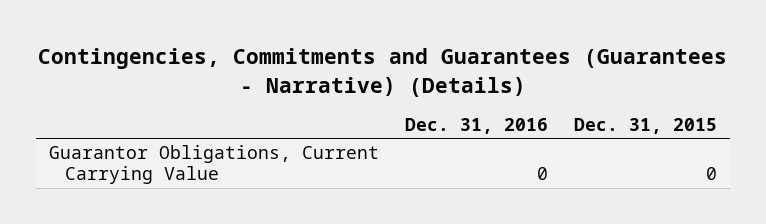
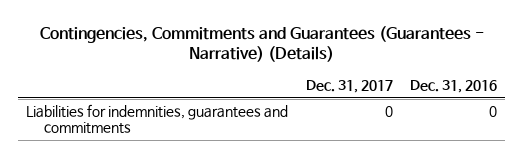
[573,117,717,134] Dec. 31, 2015 -> none
none -> [305,80,393,94] Dec. 31, 2017
[49,145,380,185] Guarantor Obligations, Current Carrying Value -> [26,104,289,134] Liabilities for indemnities, guarantees and commitments

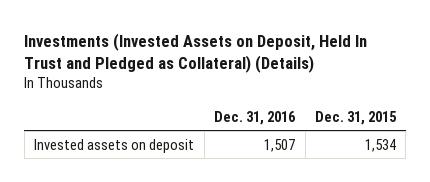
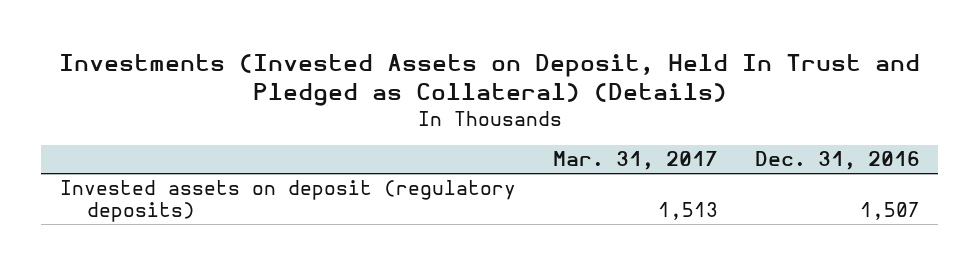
[315,110,398,125] Dec. 31, 2015 -> none
none -> [552,151,718,171] Mar. 31, 2017
[34,138,195,153] Invested assets on deposit -> [59,180,516,223] Invested assets on deposit (regulatory deposits)

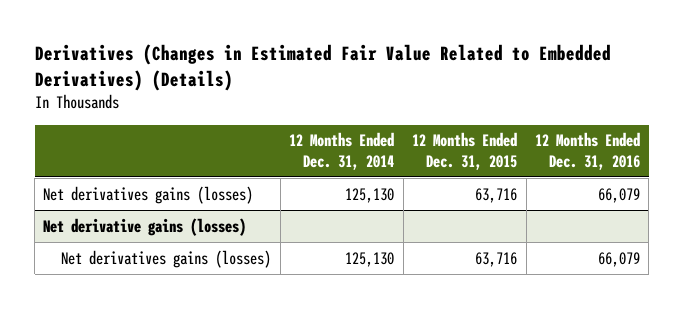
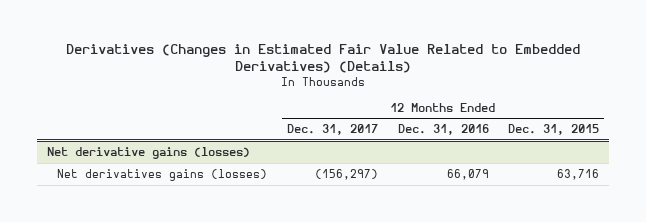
[289,132,395,170] 12 Months Ended Dec. 31, 2014 -> none
none -> [286,124,378,136] Dec. 31, 2017
[43,185,254,204] Net derivatives gains (losses) -> none

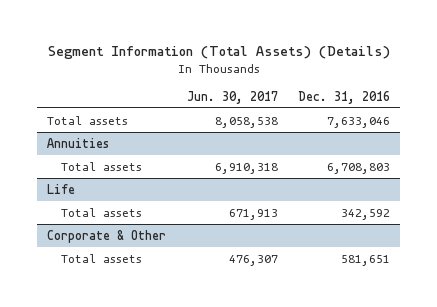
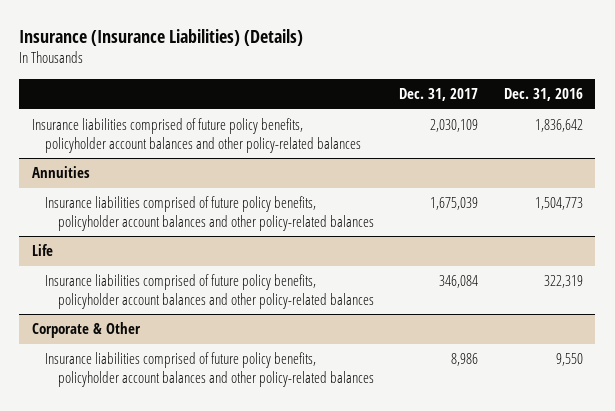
[47,45,390,59] Segment Information (Total Assets) (Details) -> [19,28,304,46] Insurance (Insurance Liabilities) (Details)
[186,90,278,104] Jun. 30, 2017 -> none
none -> [399,88,479,102] Dec. 31, 2017
[47,115,129,125] Total assets -> none
none -> [31,118,361,153] Insurance liabilities comprised of future policy benefits, policyholder account balances and other policy-related balances
[60,161,142,171] Total assets -> none
none -> [44,196,374,231] Insurance liabilities comprised of future policy benefits, policyholder account balances and other policy-related balances
[60,207,142,217] Total assets -> none
none -> [44,274,374,309] Insurance liabilities comprised of future policy benefits, policyholder account balances and other policy-related balances
[60,253,142,263] Total assets -> none
none -> [44,352,374,387] Insurance liabilities comprised of future policy benefits, policyholder account balances and other policy-related balances

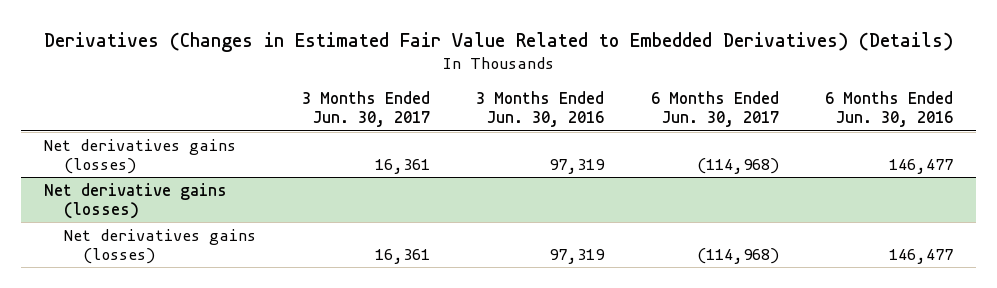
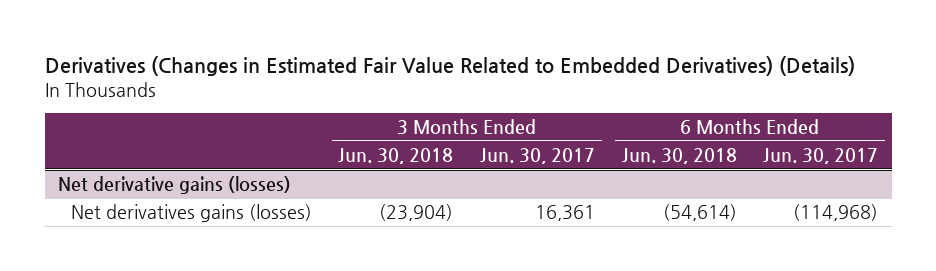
[476,91,605,128] 3 Months Ended Jun. 30, 2016 -> none
[825,91,954,128] 6 Months Ended Jun. 30, 2016 -> none
none -> [338,147,454,164] Jun. 30, 2018
none -> [621,147,737,164] Jun. 30, 2018
[44,138,237,174] Net derivatives gains (losses) -> none

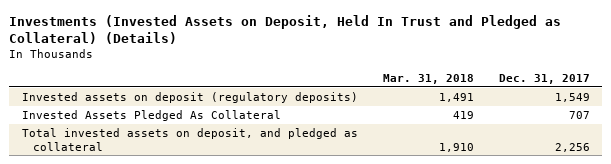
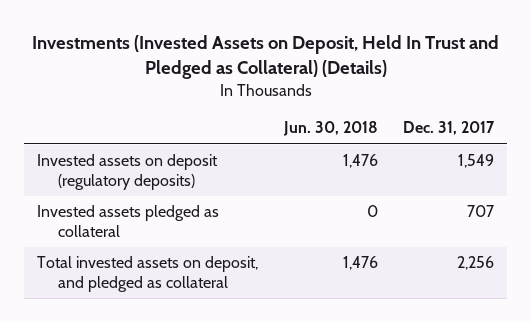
[382,74,474,85] Mar. 31, 2018 -> none
none -> [282,121,378,137] Jun. 30, 2018
[21,109,281,121] Invested Assets Pledged As Collateral -> [37,205,220,238] Invested assets pledged as collateral

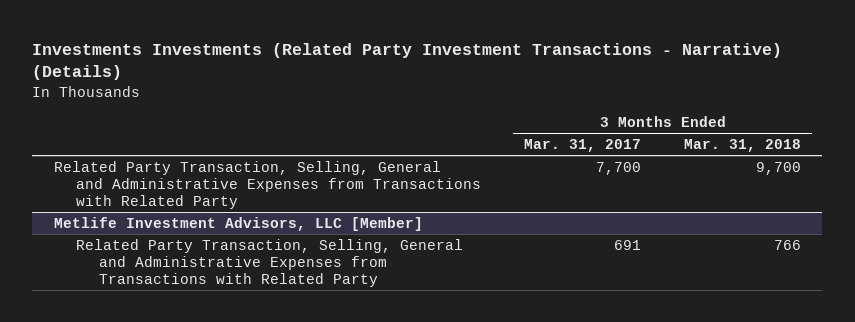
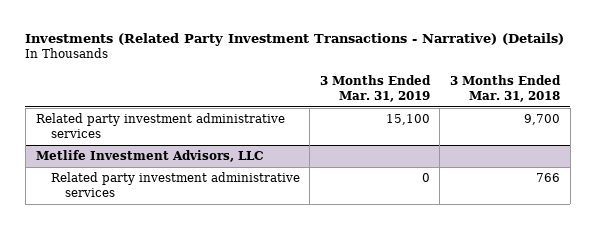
[32,42,783,81] Investments Investments (Related Party Investment Transactions - Narrative) (Details) -> [25,33,565,47] Investments (Related Party Investment Transactions - Narrative) (Details)
[524,139,642,153] Mar. 31, 2017 -> none
none -> [319,75,431,102] 3 Months Ended Mar. 31, 2019
[53,160,482,209] Related Party Transaction, Selling, General and Administrative Expenses from Transactions with Related Party -> [35,113,285,138] Related party investment administrative services
[53,216,423,231] Metlife Investment Advisors, LLC [Member] -> [35,150,264,163] Metlife Investment Advisors, LLC
[76,238,464,287] Related Party Transaction, Selling, General and Administrative Expenses from Transactions with Related Party -> [50,172,300,197] Related party investment administrative services

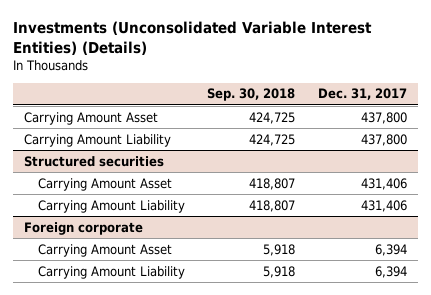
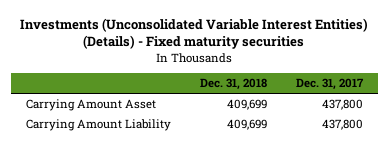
[13,20,373,55] Investments (Unconsolidated Variable Interest Entities) (Details) -> [20,17,369,50] Investments (Unconsolidated Variable Interest Entities) (Details) - Fixed maturity securities
[207,88,296,102] Sep. 30, 2018 -> none
none -> [199,78,267,91] Dec. 31, 2018
[24,155,165,167] Structured securities -> none
[37,177,172,191] Carrying Amount Asset -> none
[37,199,185,213] Carrying Amount Liability -> none
[24,221,144,235] Foreign corporate -> none
[37,243,172,257] Carrying Amount Asset -> none
[37,265,185,279] Carrying Amount Liability -> none

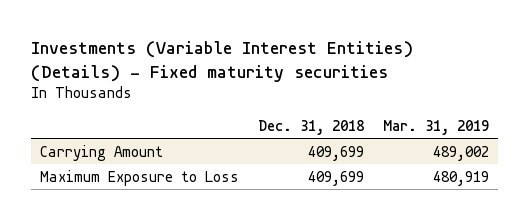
[20,17,369,50] Investments (Unconsolidated Variable Interest Entities) (Details) - Fixed maturity securities -> [30,41,413,82] Investments (Variable Interest Entities) (Details) - Fixed maturity securities
[296,78,365,91] Dec. 31, 2017 -> none
none -> [382,119,489,135] Mar. 31, 2019
[25,99,156,112] Carrying Amount Asset -> [40,144,164,161] Carrying Amount
[25,119,171,132] Carrying Amount Liability -> [40,169,240,186] Maximum Exposure to Loss

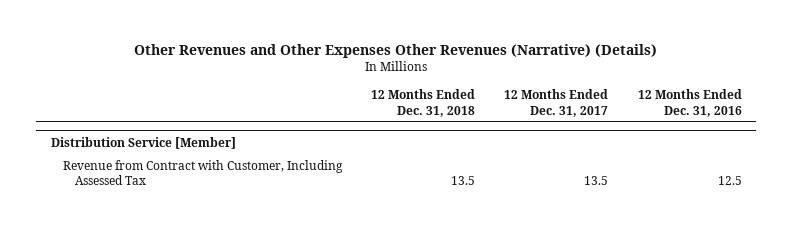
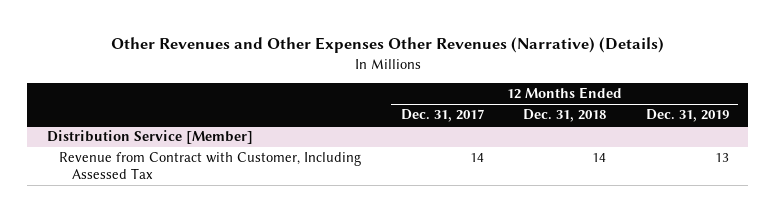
[637,89,742,117] 12 Months Ended Dec. 31, 2016 -> none
none -> [645,109,729,123] Dec. 31, 2019
[451,176,476,186] 13.5 -> [592,153,607,163] 14
[584,176,609,186] 13.5 -> [469,153,484,163] 14

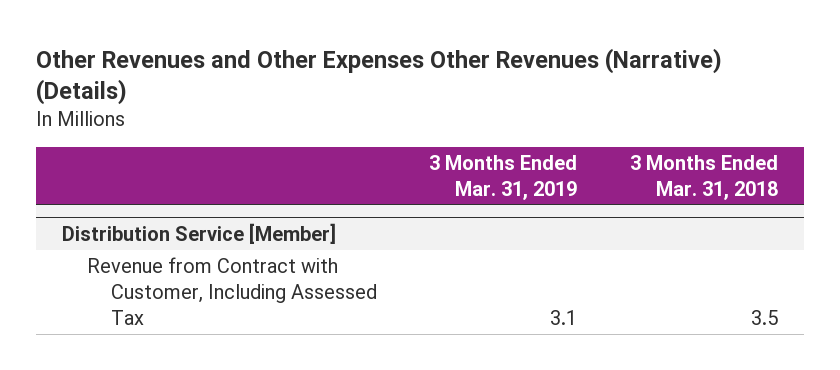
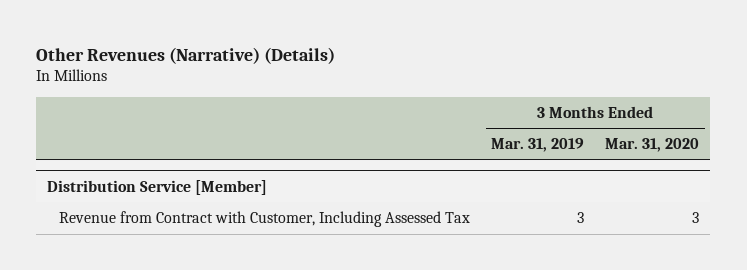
[36,47,723,105] Other Revenues and Other Expenses Other Revenues (Narrative) (Details) -> [36,46,336,64] Other Revenues (Narrative) (Details)
[629,154,778,200] 3 Months Ended Mar. 31, 2018 -> none
none -> [605,138,700,153] Mar. 31, 2020
[550,309,578,325] 3.1 -> [577,212,585,224] 3

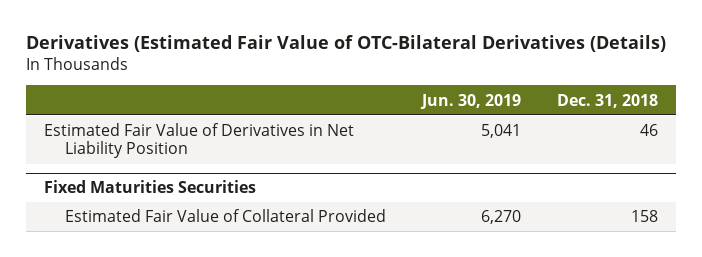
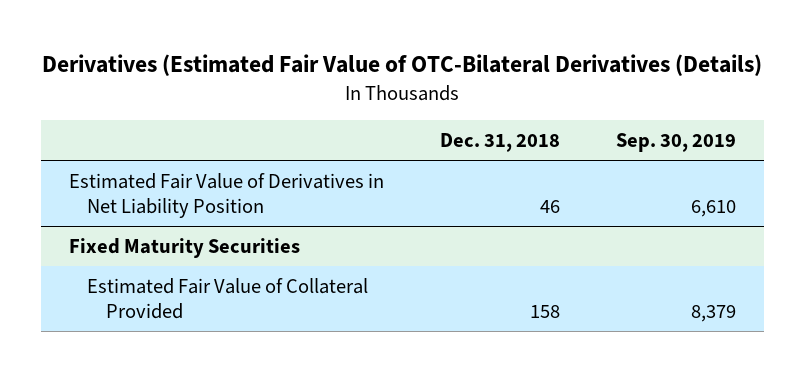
[420,93,522,109] Jun. 30, 2019 -> none
none -> [615,133,736,153] Sep. 30, 2019
[43,180,256,194] Fixed Maturities Securities -> [68,237,300,258] Fixed Maturity Securities

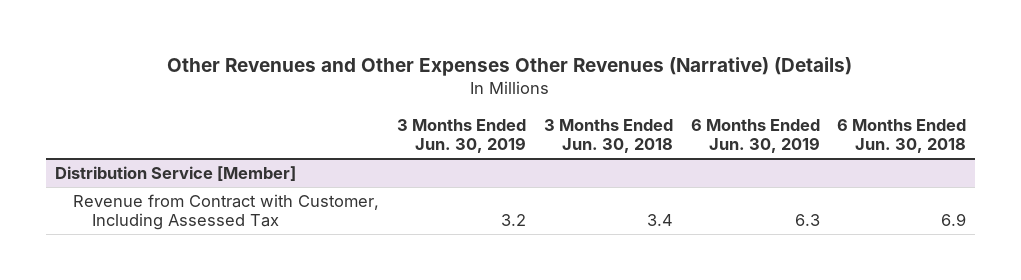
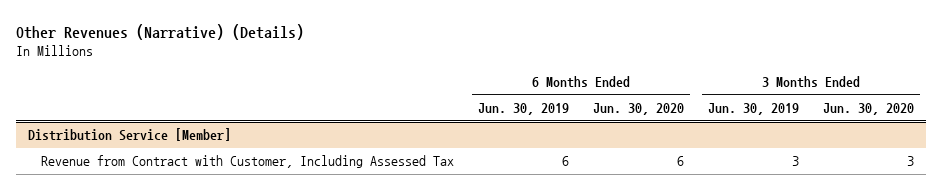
[167,56,853,76] Other Revenues and Other Expenses Other Revenues (Narrative) (Details) -> [16,24,305,41] Other Revenues (Narrative) (Details)
[543,118,673,154] 3 Months Ended Jun. 30, 2018 -> none
[837,118,967,154] 6 Months Ended Jun. 30, 2018 -> none
none -> [593,103,685,116] Jun. 30, 2020
none -> [823,103,915,116] Jun. 30, 2020
[501,214,527,227] 3.2 -> [792,156,800,167] 3
[794,214,820,227] 6.3 -> [562,156,570,167] 6

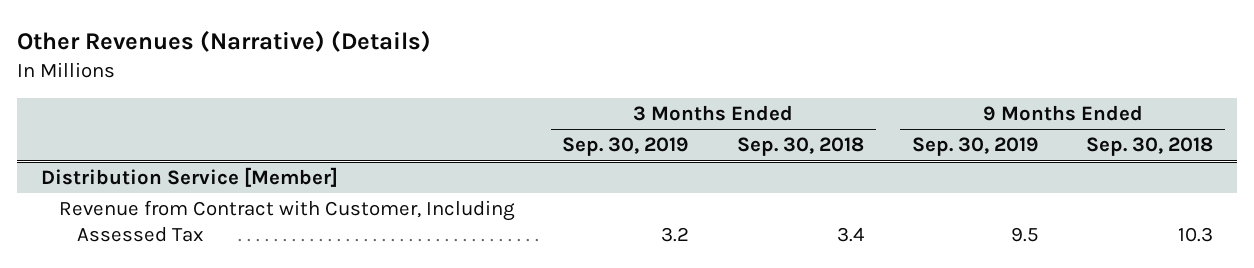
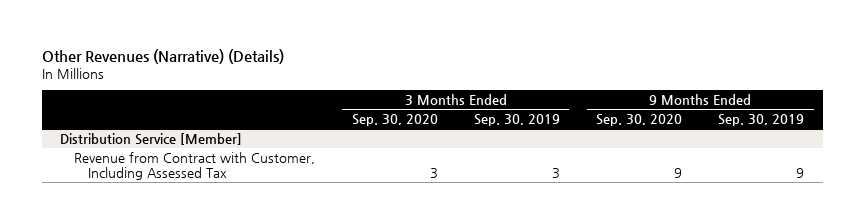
[737,137,865,157] Sep. 30, 2018 -> none
[1086,137,1214,157] Sep. 30, 2018 -> none
none -> [351,114,438,127] Sep. 30, 2020
none -> [596,114,683,127] Sep. 30, 2020
[661,227,690,243] 3.2 -> [551,167,560,179] 3
[1010,227,1039,243] 9.5 -> [796,167,805,178] 9

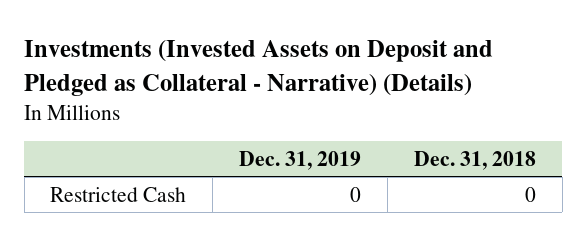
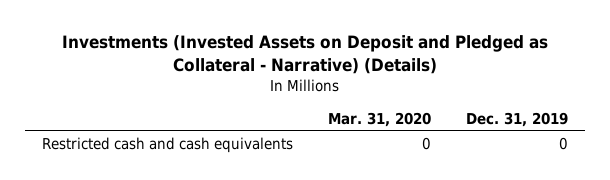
[414,150,537,170] Dec. 31, 2018 -> none
none -> [328,111,432,127] Mar. 31, 2020
[50,186,187,202] Restricted Cash -> [42,136,294,153] Restricted cash and cash equivalents

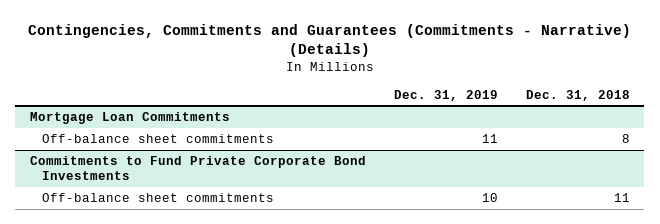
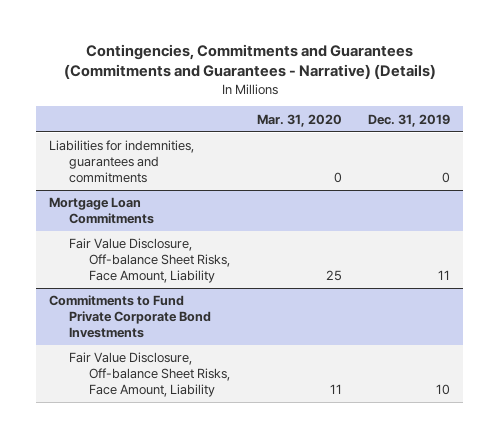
[27,23,631,58] Contingencies, Commitments and Guarantees (Commitments - Narrative) (Details) -> [63,44,436,80] Contingencies, Commitments and Guarantees (Commitments and Guarantees - Narrative) (Details)
[526,89,631,101] Dec. 31, 2018 -> none
none -> [256,113,342,127] Mar. 31, 2020
none -> [49,140,195,184] Liabilities for indemnities, guarantees and commitments
[41,134,274,144] Off-balance sheet commitments -> [69,238,231,284] Fair Value Disclosure, Off-balance Sheet Risks, Face Amount, Liability
[41,193,274,203] Off-balance sheet commitments -> [69,352,231,398] Fair Value Disclosure, Off-balance Sheet Risks, Face Amount, Liability

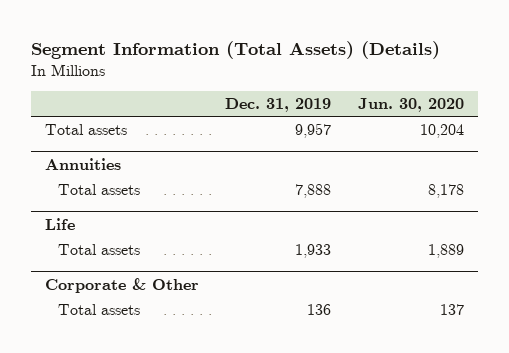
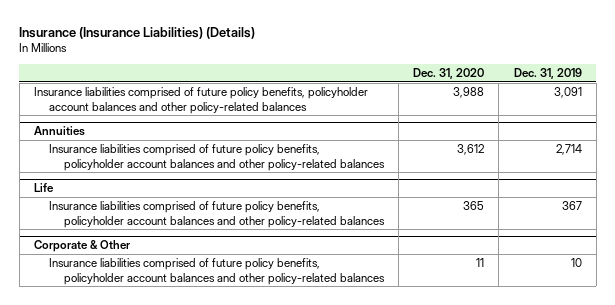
[31,41,441,60] Segment Information (Total Assets) (Details) -> [19,26,256,39] Insurance (Insurance Liabilities) (Details)
[358,98,465,113] Jun. 30, 2020 -> none
none -> [413,67,485,79] Dec. 31, 2020
[44,123,127,135] Total assets -> none
none -> [33,87,368,114] Insurance liabilities comprised of future policy benefits, policyholder account balances and other policy-related balances
[57,183,140,195] Total assets -> none
none -> [48,144,386,171] Insurance liabilities comprised of future policy benefits, policyholder account balances and other policy-related balances
[57,243,140,255] Total assets -> none
none -> [48,201,386,228] Insurance liabilities comprised of future policy benefits, policyholder account balances and other policy-related balances
[57,303,140,315] Total assets -> none
none -> [48,258,386,285] Insurance liabilities comprised of future policy benefits, policyholder account balances and other policy-related balances

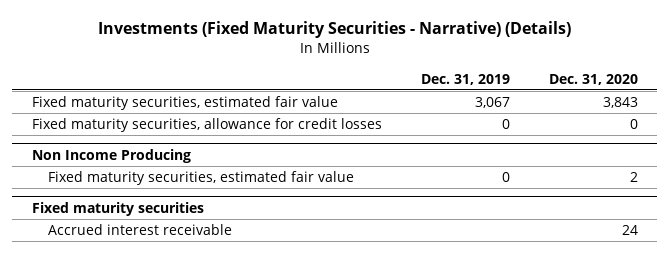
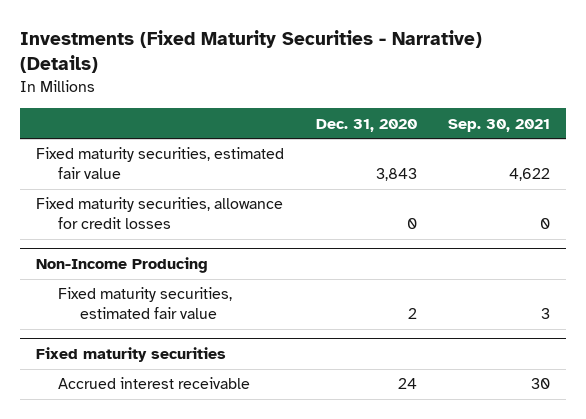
[420,73,510,85] Dec. 31, 2019 -> none
none -> [448,118,551,132] Sep. 30, 2021
[31,149,191,164] Non Income Producing -> [36,257,209,274] Non-Income Producing

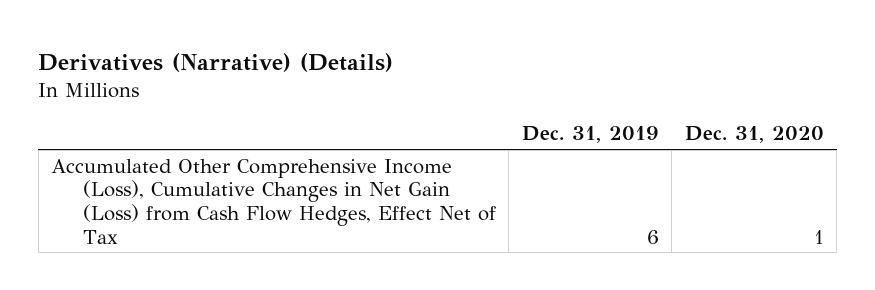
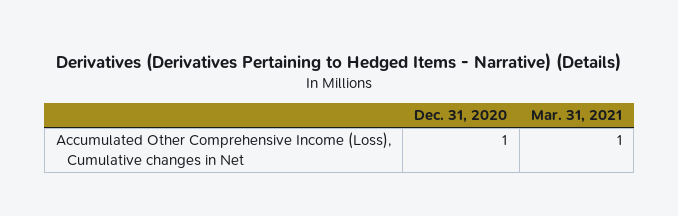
[38,52,394,72] Derivatives (Narrative) (Details) -> [55,51,621,72] Derivatives (Derivatives Pertaining to Hedged Items - Narrative) (Details)
[521,126,659,144] Dec. 31, 2019 -> none
none -> [530,110,622,124] Mar. 31, 2021
[51,158,496,244] Accumulated Other Comprehensive Income (Loss), Cumulative Changes in Net Gain (Loss) from Cash Flow Hedges, Effect Net of Tax -> [55,132,391,168] Accumulated Other Comprehensive Income (Loss), Cumulative changes in Net

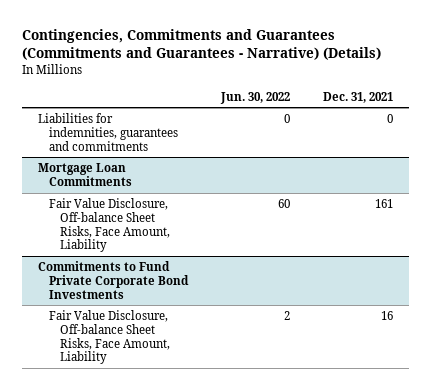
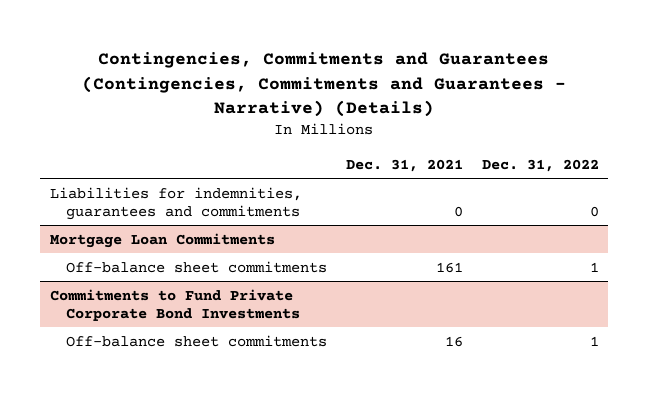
[21,28,381,60] Contingencies, Commitments and Guarantees (Commitments and Guarantees - Narrative) (Details) -> [82,52,567,118] Contingencies, Commitments and Guarantees (Contingencies, Commitments and Guarantees - Narrative) (Details)
[220,91,291,104] Jun. 30, 2022 -> none
none -> [481,158,599,172] Dec. 31, 2022
[49,198,171,253] Fair Value Disclosure, Off-balance Sheet Risks, Face Amount, Liability -> [65,260,327,273] Off-balance sheet commitments
[49,310,171,365] Fair Value Disclosure, Off-balance Sheet Risks, Face Amount, Liability -> [65,334,327,347] Off-balance sheet commitments

